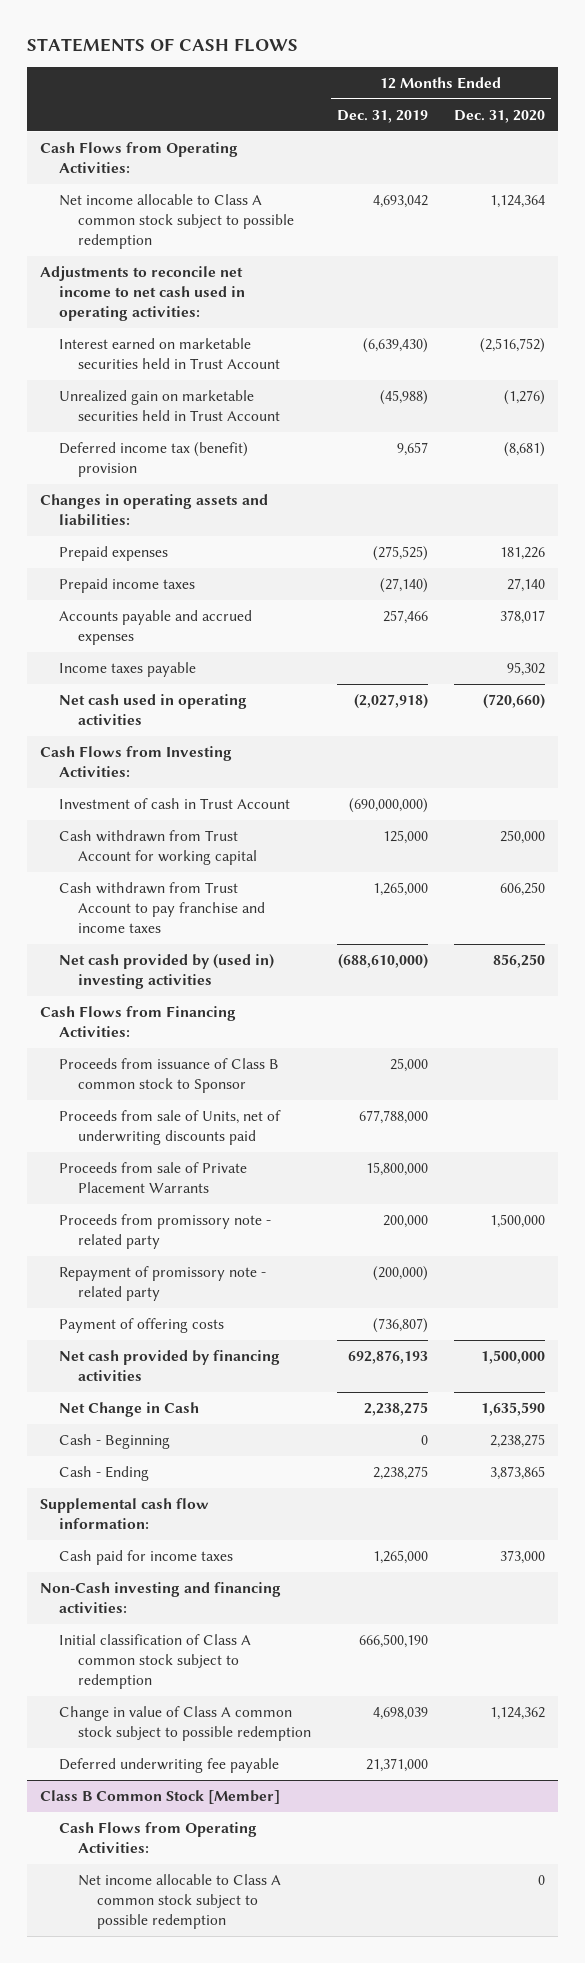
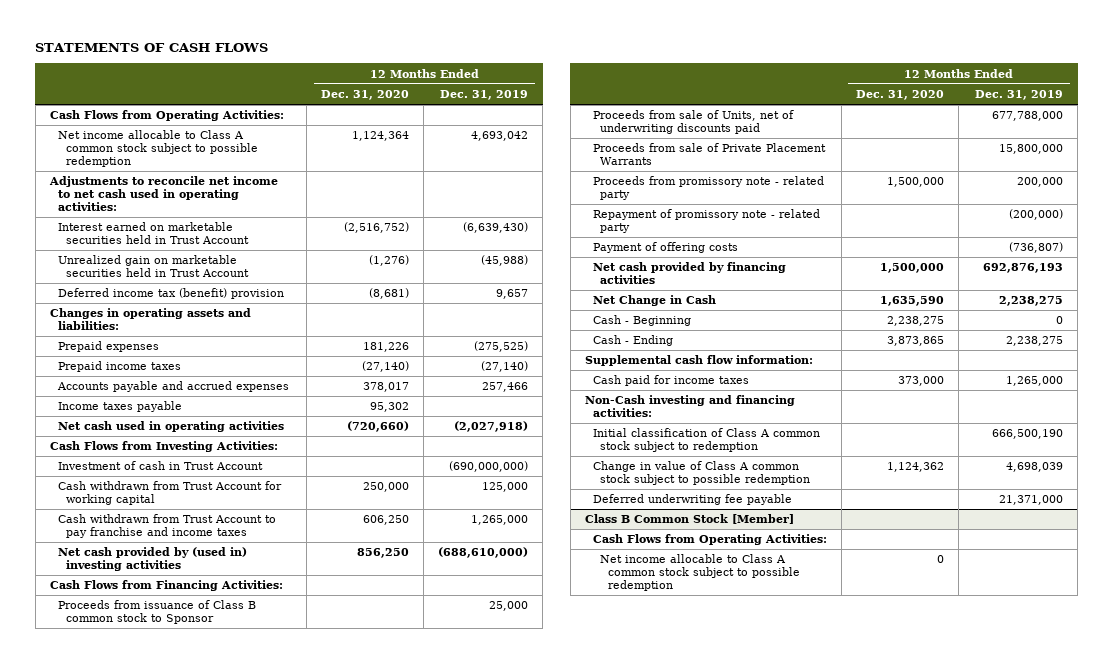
[506,578,545,593] 27,140 -> [361,361,409,373] (27,140)

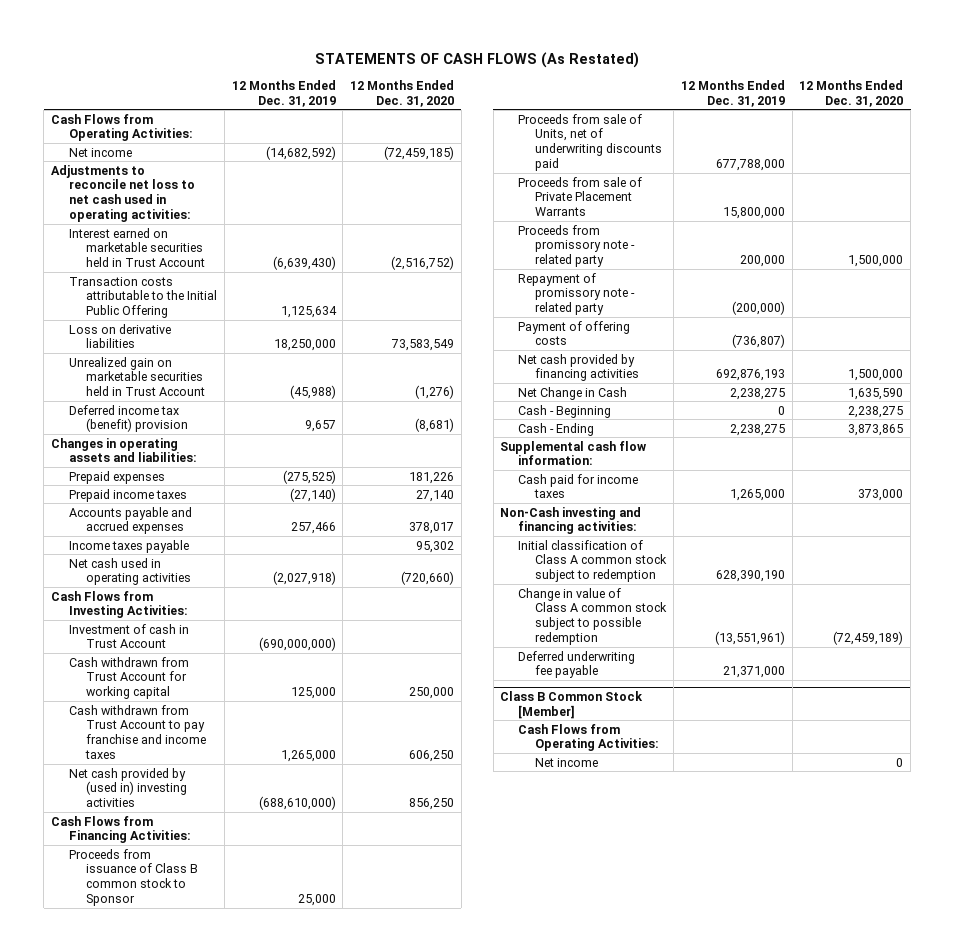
[35,43,269,53] STATEMENTS OF CASH FLOWS -> [315,51,640,68] STATEMENTS OF CASH FLOWS (As Restated)
[57,130,258,167] Net income allocable to Class A common stock subject to possible redemption -> none
none -> [68,147,132,157] Net income
[48,176,278,211] Adjustments to reconcile net income to net cash used in operating activities: -> [51,164,195,222] Adjustments to reconcile net loss to net cash used in operating activities:
none -> [68,276,218,319] Transaction costs attributable to the Initial Public Offering
none -> [68,323,171,349] Loss on derivative liabilities
[361,361,409,373] (27,140) -> [416,489,455,502] 27,140
[991,429,1063,440] 666,500,190 -> [715,570,785,583] 628,390,190
[886,462,944,473] 1,124,362 -> [833,630,904,645] (72,459,189)
[1005,462,1063,473] 4,698,039 -> [714,630,785,645] (13,551,961)
[600,554,801,591] Net income allocable to Class A common stock subject to possible redemption -> [535,757,599,767] Net income

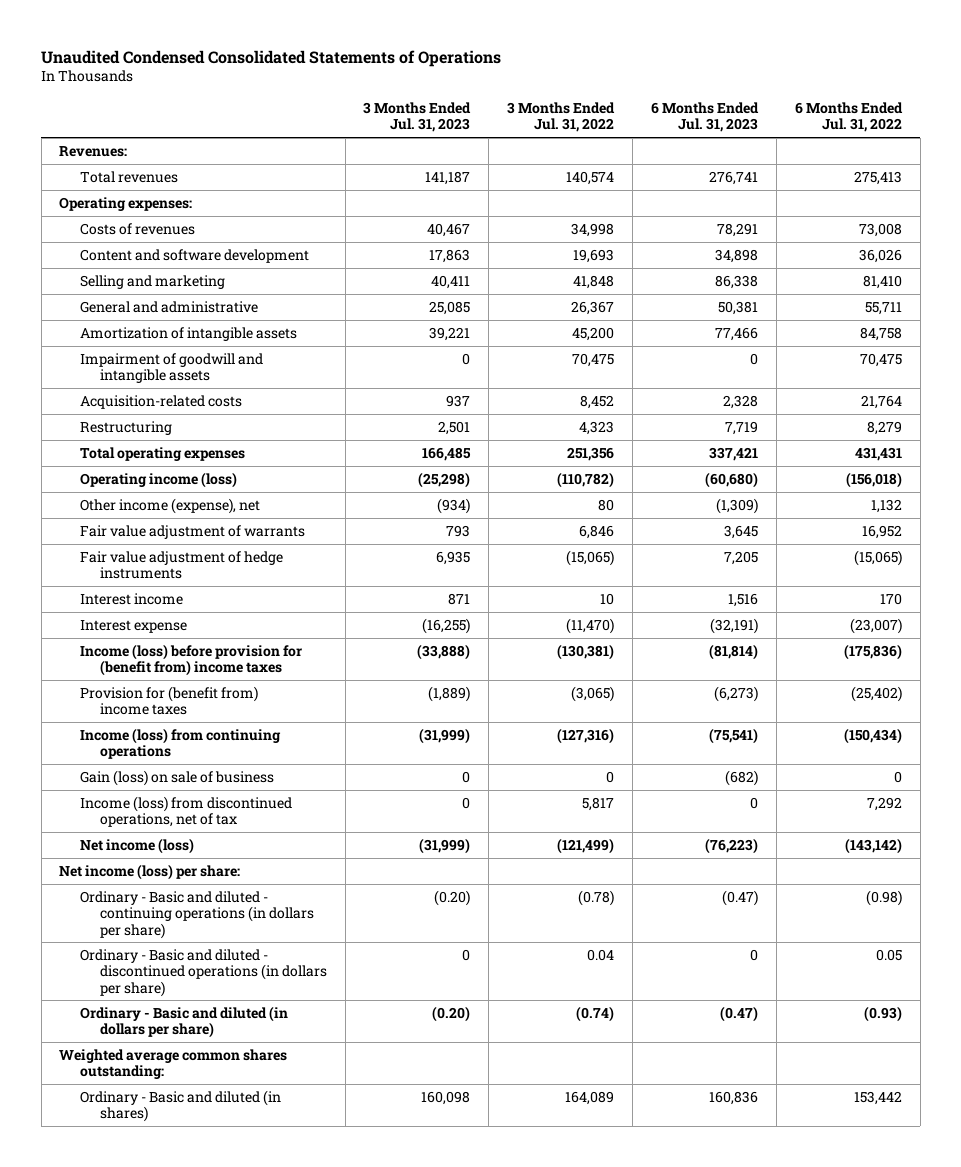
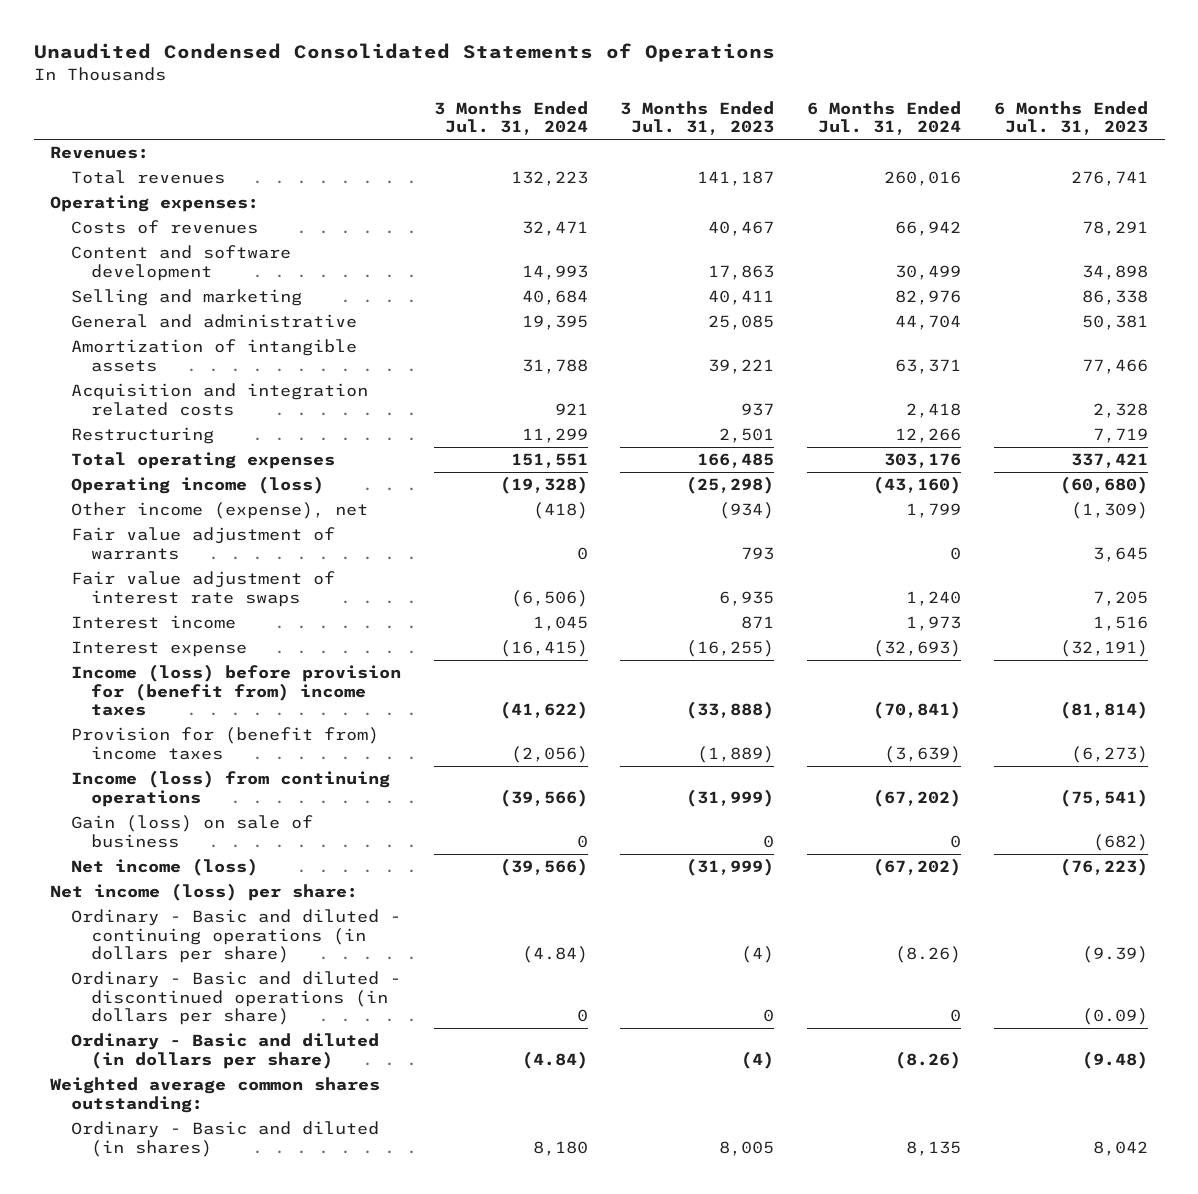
[507,102,616,133] 3 Months Ended Jul. 31, 2022 -> none
[794,102,903,133] 6 Months Ended Jul. 31, 2022 -> none
none -> [433,100,588,136] 3 Months Ended Jul. 31, 2024
none -> [807,100,962,136] 6 Months Ended Jul. 31, 2024
[79,352,263,384] Impairment of goodwill and intangible assets -> none
[79,394,242,409] Acquisition-related costs -> [70,383,368,416] Acquisition and integration related costs
[79,550,283,580] Fair value adjustment of hedge instruments -> [70,571,335,607] Fair value adjustment of interest rate swaps
[79,795,292,828] Income (loss) from discontinued operations, net of tax -> none
[434,889,471,906] (0.20) -> [741,945,775,963] (4)
[721,889,758,906] (0.47) -> [1082,945,1149,963] (9.39)
[749,948,758,961] 0 -> [1082,1007,1149,1025] (0.09)
[432,1005,471,1022] (0.20) -> [741,1050,775,1069] (4)
[719,1005,758,1022] (0.47) -> [1082,1050,1149,1069] (9.48)
[421,1090,471,1105] 160,098 -> [719,1140,775,1156] 8,005
[708,1090,758,1105] 160,836 -> [1093,1140,1149,1156] 8,042

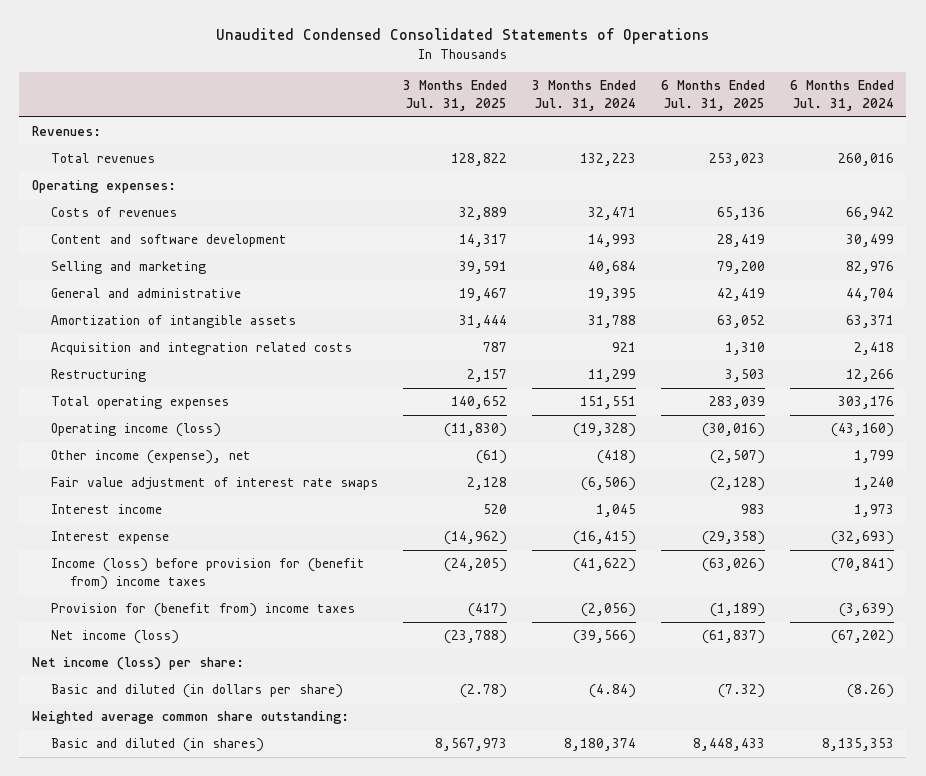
[620,100,775,136] 3 Months Ended Jul. 31, 2023 -> none
[994,100,1149,136] 6 Months Ended Jul. 31, 2023 -> none
none -> [402,80,507,111] 3 Months Ended Jul. 31, 2025
none -> [660,80,765,111] 6 Months Ended Jul. 31, 2025
[70,527,335,560] Fair value adjustment of warrants -> none
[70,770,390,807] Income (loss) from continuing operations -> none
[70,815,313,848] Gain (loss) on sale of business -> none
[70,909,401,963] Ordinary - Basic and diluted - continuing operations (in dollars per share) -> none
[70,971,401,1025] Ordinary - Basic and diluted - discontinued operations (in dollars per share) -> none
[70,1033,379,1069] Ordinary - Basic and diluted (in dollars per share) -> [51,684,344,699] Basic and diluted (in dollars per share)
[50,1077,381,1113] Weighted average common shares outstanding: -> [31,711,349,725] Weighted average common share outstanding:
[70,1121,379,1157] Ordinary - Basic and diluted (in shares) -> [51,738,265,753] Basic and diluted (in shares)
[532,1140,588,1156] 8,180 -> [563,738,636,752] 8,180,374
[906,1140,962,1156] 8,135 -> [821,738,894,752] 8,135,353

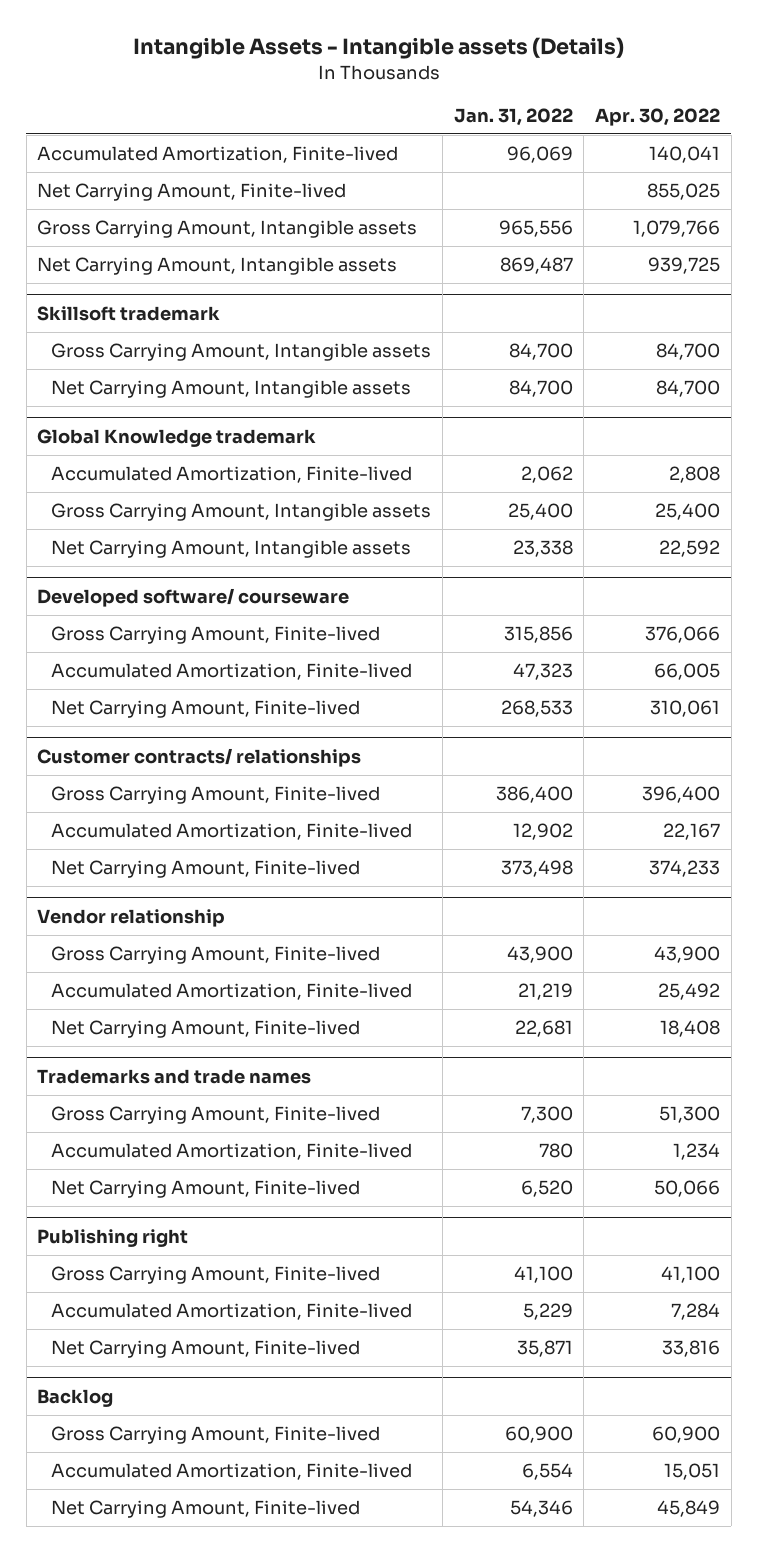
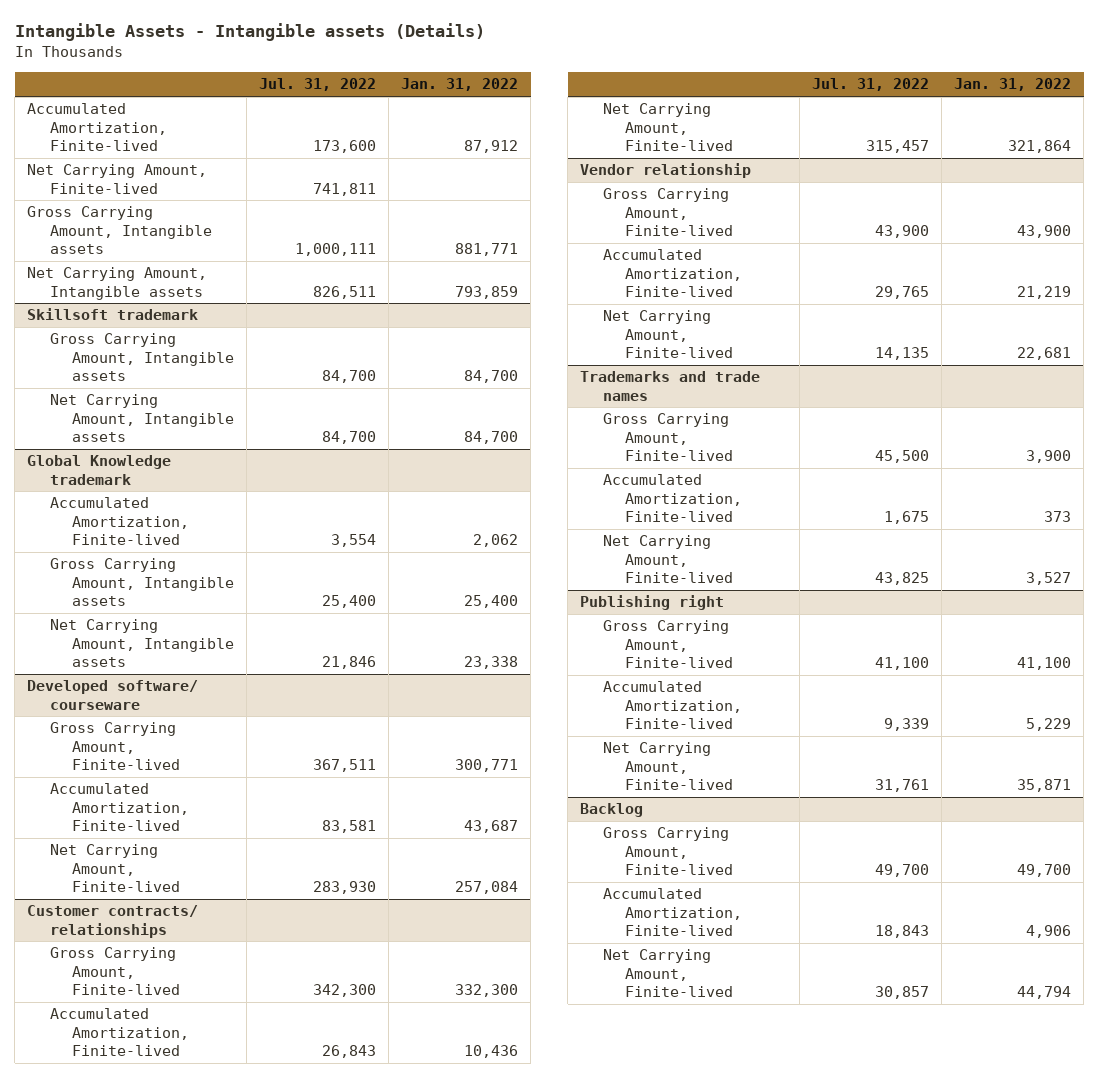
[595,107,721,126] Apr. 30, 2022 -> none
none -> [259,78,377,92] Jul. 31, 2022
[506,146,573,164] 96,069 -> [464,140,519,154] 87,912
[498,220,573,238] 965,556 -> [455,243,519,257] 881,771
[499,257,573,275] 869,487 -> [455,285,519,299] 793,859
[503,626,573,644] 315,856 -> [455,759,519,773] 300,771
[512,663,573,681] 47,323 -> [464,820,519,834] 43,687
[500,700,573,718] 268,533 -> [455,881,519,895] 257,084
[495,786,573,804] 386,400 -> [455,984,519,998] 332,300
[512,823,573,841] 12,902 -> [464,1045,519,1059] 10,436
[500,860,573,878] 373,498 -> [1008,140,1072,154] 321,864
[520,1106,573,1124] 7,300 -> [1026,450,1072,464] 3,900
[538,1143,573,1159] 780 -> [1044,511,1072,523] 373
[520,1180,573,1198] 6,520 -> [1026,572,1072,586] 3,527
[504,1426,573,1444] 60,900 -> [1017,864,1072,878] 49,700
[521,1463,573,1481] 6,554 -> [1026,925,1072,939] 4,906
[509,1500,573,1518] 54,346 -> [1017,986,1072,1000] 44,794

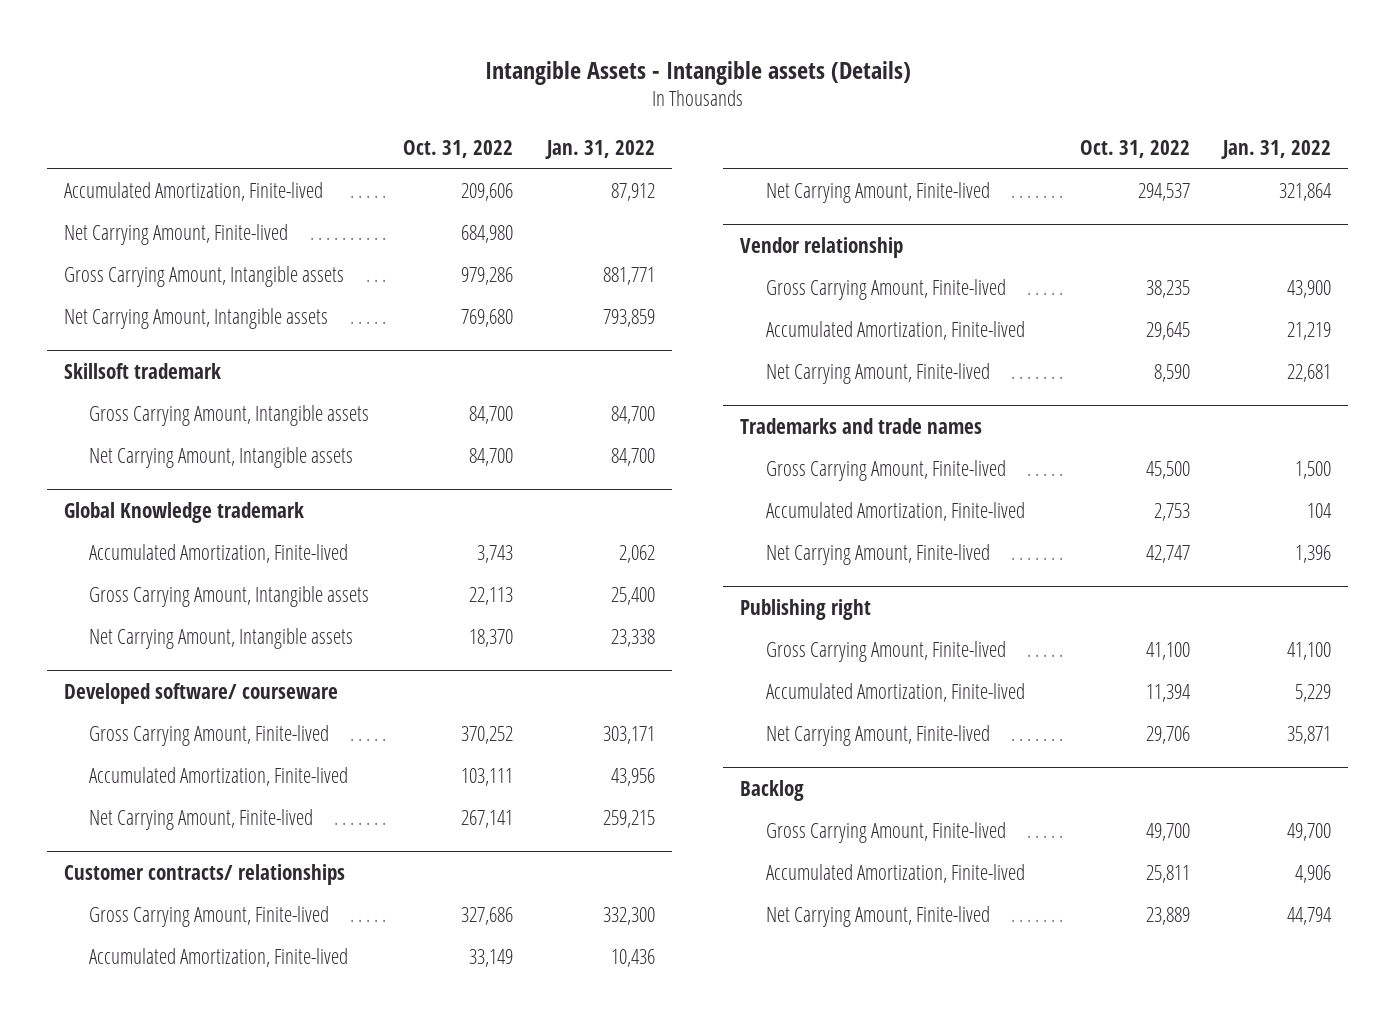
[259,78,377,92] Jul. 31, 2022 -> none
none -> [403,140,514,159] Oct. 31, 2022
[455,759,519,773] 300,771 -> [603,726,656,745] 303,171
[464,820,519,834] 43,687 -> [611,768,656,787] 43,956
[455,881,519,895] 257,084 -> [603,810,656,829] 259,215
[1026,450,1072,464] 3,900 -> [1295,461,1332,480] 1,500
[1044,511,1072,523] 373 -> [1307,503,1333,519] 104
[1026,572,1072,586] 3,527 -> [1295,545,1332,564] 1,396

